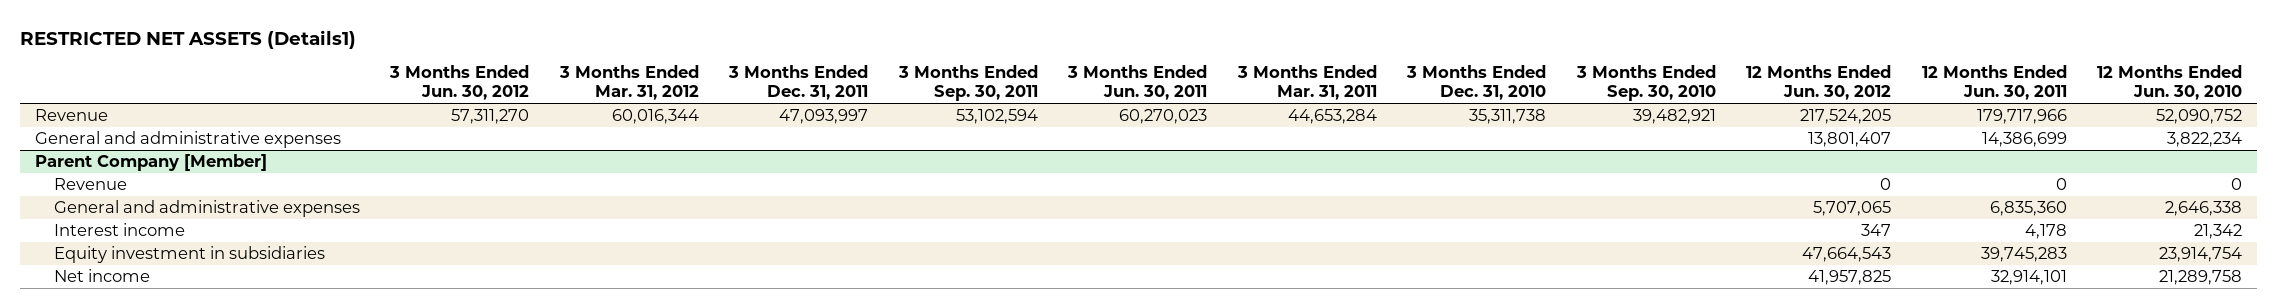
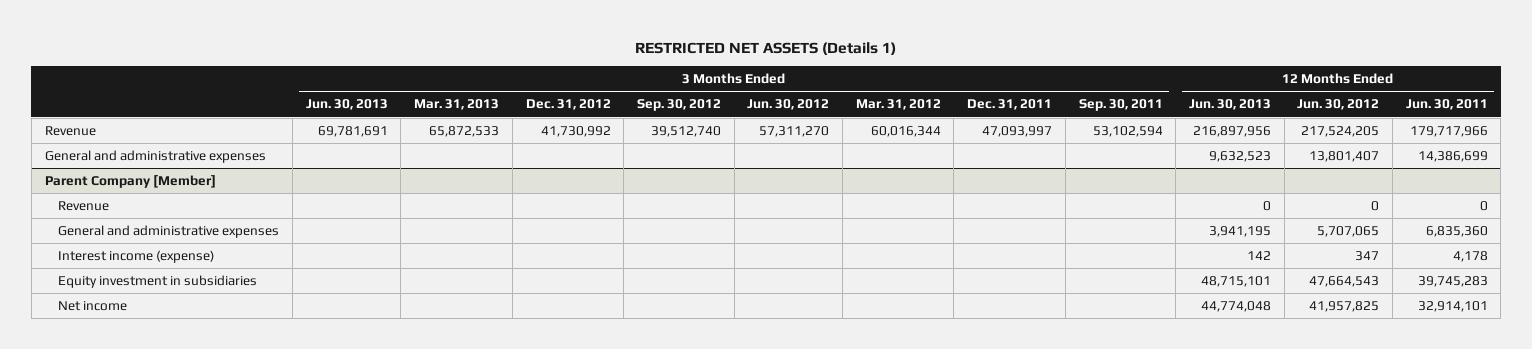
[19,29,356,49] RESTRICTED NET ASSETS (Details1) -> [635,41,897,55] RESTRICTED NET ASSETS (Details 1)
[1067,65,1208,101] 3 Months Ended Jun. 30, 2011 -> none
[1236,65,1377,101] 3 Months Ended Mar. 31, 2011 -> none
[1406,65,1547,101] 3 Months Ended Dec. 31, 2010 -> none
[1575,65,1716,102] 3 Months Ended Sep. 30, 2010 -> none
[2097,65,2243,101] 12 Months Ended Jun. 30, 2010 -> none
none -> [305,99,388,111] Jun. 30, 2013
none -> [414,99,500,111] Mar. 31, 2013
none -> [525,99,611,111] Dec. 31, 2012
none -> [636,99,721,112] Sep. 30, 2012
none -> [1188,99,1271,111] Jun. 30, 2013
[53,223,185,237] Interest income -> [58,249,215,263] Interest income (expense)

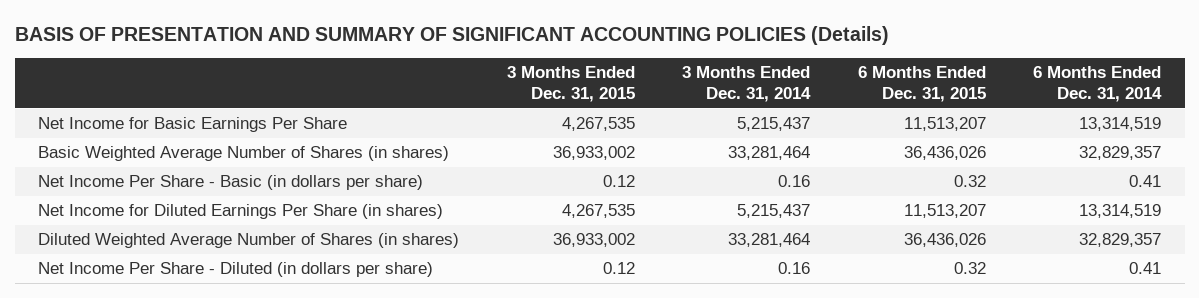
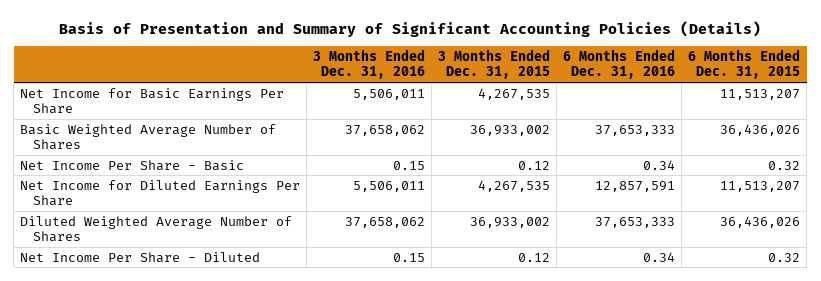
[14,25,889,45] BASIS OF PRESENTATION AND SUMMARY OF SIGNIFICANT ACCOUNTING POLICIES (Details) -> [59,20,762,37] Basis of Presentation and Summary of Significant Accounting Policies (Details)
[682,66,812,103] 3 Months Ended Dec. 31, 2014 -> none
[1033,66,1163,103] 6 Months Ended Dec. 31, 2014 -> none
none -> [313,49,426,80] 3 Months Ended Dec. 31, 2016
none -> [563,49,676,80] 6 Months Ended Dec. 31, 2016
[38,146,450,162] Basic Weighted Average Number of Shares (in shares) -> [20,123,277,150] Basic Weighted Average Number of Shares
[38,175,424,191] Net Income Per Share - Basic (in dollars per share) -> [20,159,245,171] Net Income Per Share - Basic
[38,204,444,220] Net Income for Diluted Earnings Per Share (in shares) -> [20,179,301,206] Net Income for Diluted Earnings Per Share
[38,233,460,249] Diluted Weighted Average Number of Shares (in shares) -> [20,215,293,242] Diluted Weighted Average Number of Shares
[38,262,434,278] Net Income Per Share - Diluted (in dollars per share) -> [20,251,261,263] Net Income Per Share - Diluted

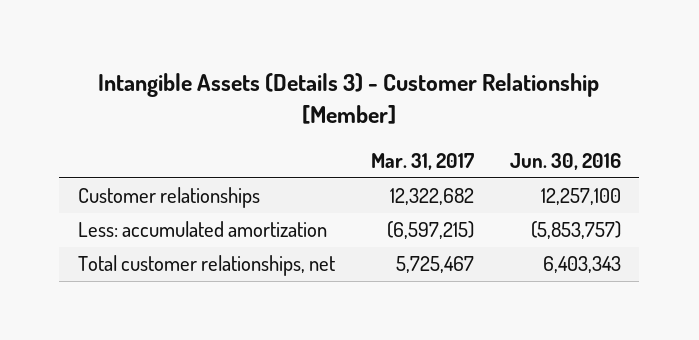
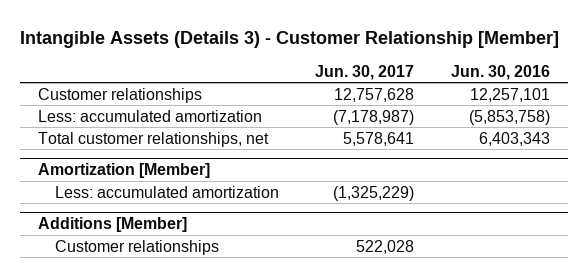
[370,153,474,171] Mar. 31, 2017 -> none
none -> [315,64,415,80] Jun. 30, 2017
[540,188,621,206] 12,257,100 -> [469,87,550,102] 12,257,101
[530,221,621,240] (5,853,757) -> [468,109,550,125] (5,853,758)
none -> [37,162,210,178] Amortization [Member]
none -> [55,185,280,198] Less: accumulated amortization
none -> [37,216,187,232] Additions [Member]
none -> [55,239,220,255] Customer relationships

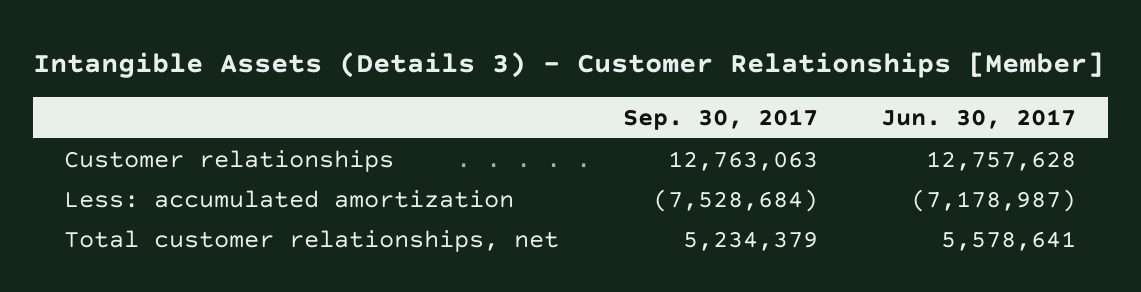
[19,31,559,49] Intangible Assets (Details 3) - Customer Relationship [Member] -> [32,52,1104,79] Intangible Assets (Details 3) - Customer Relationships [Member]
[450,64,550,80] Jun. 30, 2016 -> none
none -> [622,108,818,130] Sep. 30, 2017
[37,162,210,178] Amortization [Member] -> none
[55,185,280,198] Less: accumulated amortization -> none
[37,216,187,232] Additions [Member] -> none
[55,239,220,255] Customer relationships -> none

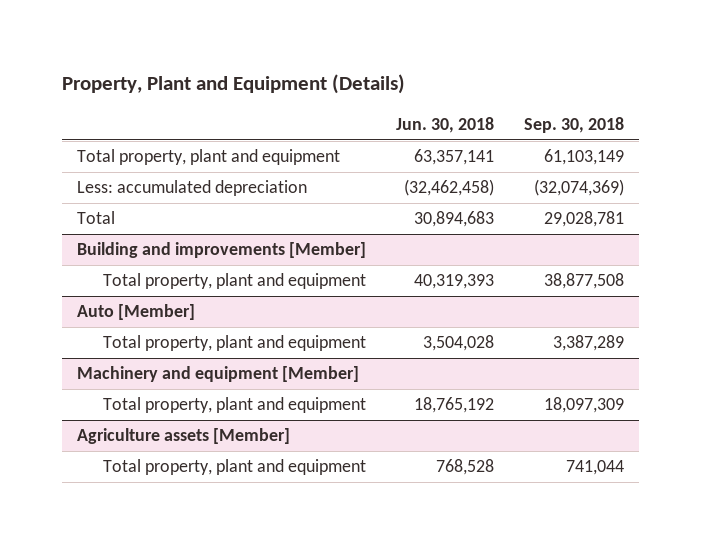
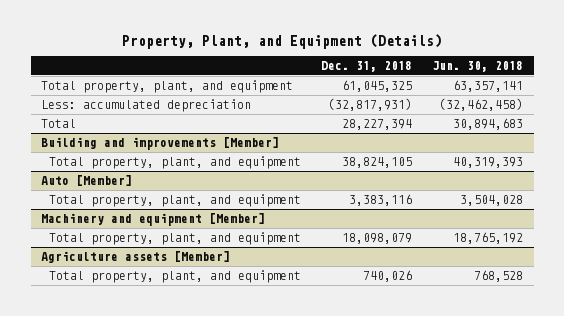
[62,74,406,95] Property, Plant and Equipment (Details) -> [122,34,443,50] Property, Plant, and Equipment (Details)
[523,117,624,134] Sep. 30, 2018 -> none
none -> [321,61,413,73] Dec. 31, 2018
[77,149,341,166] Total property, plant and equipment -> [40,80,293,94] Total property, plant, and equipment
[102,273,366,290] Total property, plant and equipment -> [48,156,301,170] Total property, plant, and equipment
[102,335,366,352] Total property, plant and equipment -> [48,194,301,208] Total property, plant, and equipment
[102,397,366,414] Total property, plant and equipment -> [48,232,301,246] Total property, plant, and equipment
[102,459,366,476] Total property, plant and equipment -> [48,270,301,284] Total property, plant, and equipment

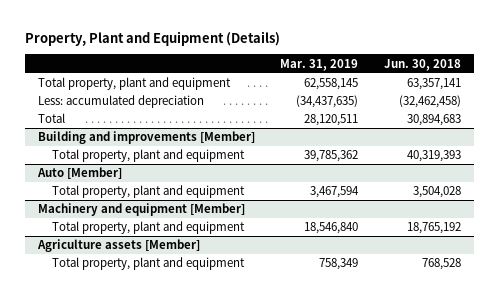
[122,34,443,50] Property, Plant, and Equipment (Details) -> [25,30,281,46] Property, Plant and Equipment (Details)
[321,61,413,73] Dec. 31, 2018 -> none
none -> [280,58,359,71] Mar. 31, 2019
[40,80,293,94] Total property, plant, and equipment -> [37,77,231,91] Total property, plant and equipment
[48,156,301,170] Total property, plant, and equipment -> [51,149,245,163] Total property, plant and equipment
[48,194,301,208] Total property, plant, and equipment -> [51,185,245,199] Total property, plant and equipment
[48,232,301,246] Total property, plant, and equipment -> [51,221,245,235] Total property, plant and equipment
[48,270,301,284] Total property, plant, and equipment -> [51,257,245,271] Total property, plant and equipment

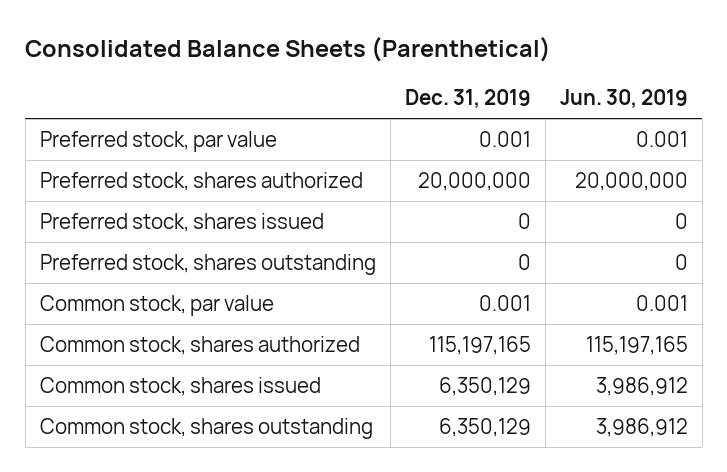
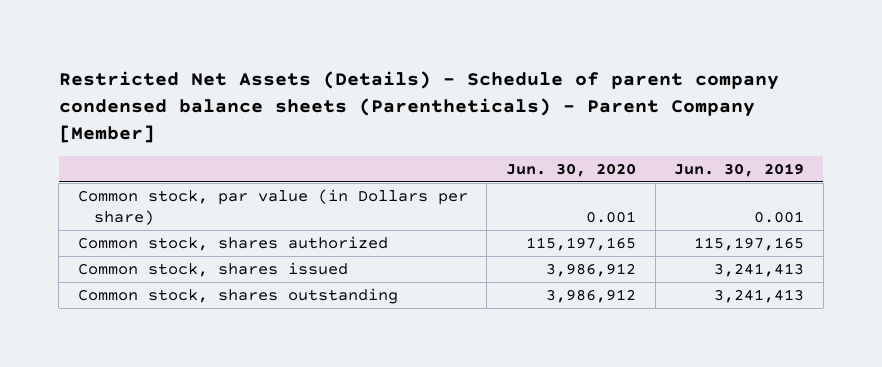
[25,37,552,63] Consolidated Balance Sheets (Parenthetical) -> [58,71,779,143] Restricted Net Assets (Details) - Schedule of parent company condensed balance sheets (Parentheticals) - Parent Company [Member]
[404,89,531,109] Dec. 31, 2019 -> none
none -> [505,162,636,177] Jun. 30, 2020
[39,171,363,191] Preferred stock, shares authorized -> none
[39,212,324,232] Preferred stock, shares issued -> none
[39,253,376,275] Preferred stock, shares outstanding -> none
[39,294,274,316] Common stock, par value -> none
[39,130,277,152] Preferred stock, par value -> [77,189,468,226] Common stock, par value (in Dollars per share)
[595,376,688,396] 3,986,912 -> [714,263,805,278] 3,241,413
[595,417,688,437] 3,986,912 -> [714,289,805,304] 3,241,413

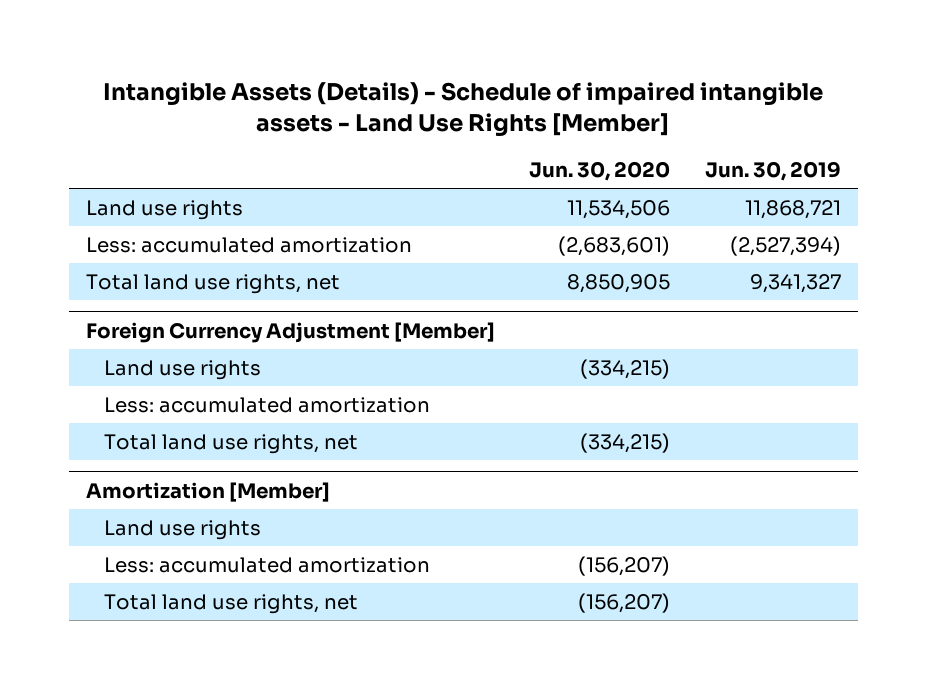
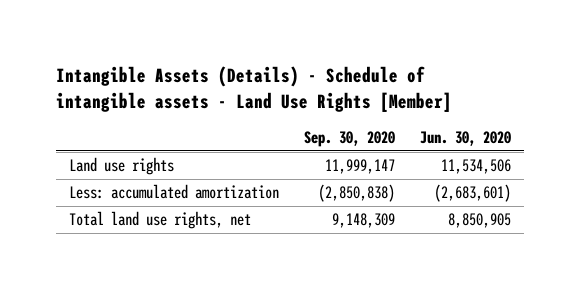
[103,81,824,137] Intangible Assets (Details) - Schedule of impaired intangible assets - Land Use Rights [Member] -> [56,66,453,112] Intangible Assets (Details) - Schedule of intangible assets - Land Use Rights [Member]
[704,160,841,181] Jun. 30, 2019 -> none
none -> [304,131,396,148] Sep. 30, 2020
[85,321,495,343] Foreign Currency Adjustment [Member] -> none
[104,360,262,381] Land use rights -> none
[104,397,431,414] Less: accumulated amortization -> none
[104,434,359,455] Total land use rights, net -> none
[85,481,330,502] Amortization [Member] -> none
[104,520,262,541] Land use rights -> none
[104,557,431,574] Less: accumulated amortization -> none
[104,594,359,615] Total land use rights, net -> none

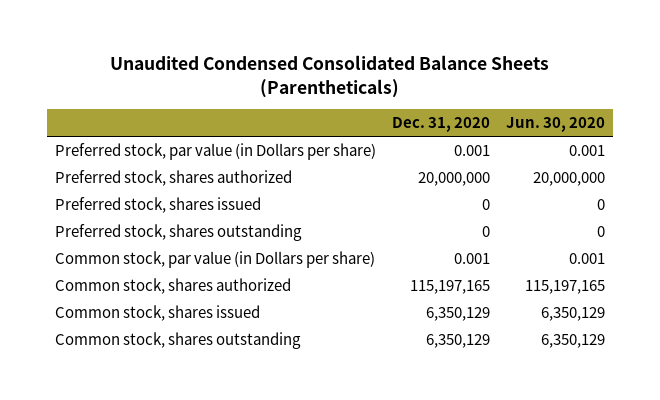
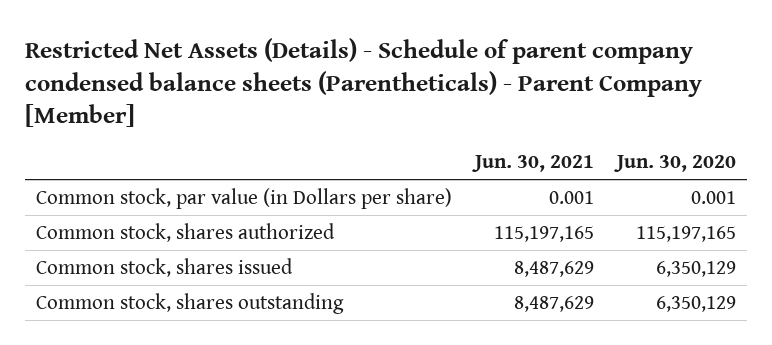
[110,55,550,98] Unaudited Condensed Consolidated Balance Sheets (Parentheticals) -> [25,37,703,128] Restricted Net Assets (Details) - Schedule of parent company condensed balance sheets (Parentheticals) - Parent Company [Member]
[392,117,491,133] Dec. 31, 2020 -> none
none -> [471,155,594,173] Jun. 30, 2021
[54,143,376,161] Preferred stock, par value (in Dollars per share) -> none
[54,170,292,187] Preferred stock, shares authorized -> none
[54,197,261,214] Preferred stock, shares issued -> none
[54,224,302,242] Preferred stock, shares outstanding -> none

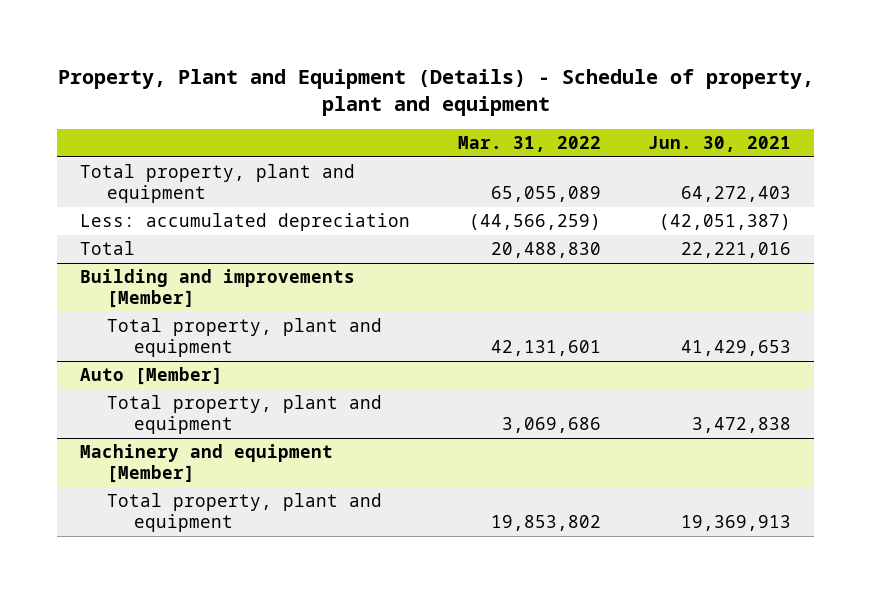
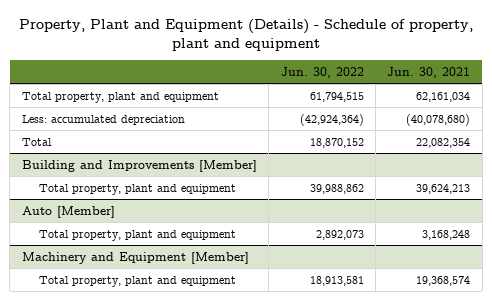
[457,136,601,153] Mar. 31, 2022 -> none
none -> [280,66,364,78] Jun. 30, 2022
[680,186,791,203] 64,272,403 -> [416,91,471,102] 62,161,034
[658,214,791,231] (42,051,387) -> [406,113,471,126] (40,078,680)
[680,242,791,259] 22,221,016 -> [416,137,471,148] 22,082,354
[80,269,356,309] Building and improvements [Member] -> [21,159,257,172] Building and Improvements [Member]
[680,340,791,357] 41,429,653 -> [416,183,471,194] 39,624,213
[691,417,791,434] 3,472,838 -> [422,229,471,240] 3,168,248
[80,444,334,484] Machinery and equipment [Member] -> [21,251,249,264] Machinery and Equipment [Member]
[680,515,791,532] 19,369,913 -> [416,275,471,286] 19,368,574

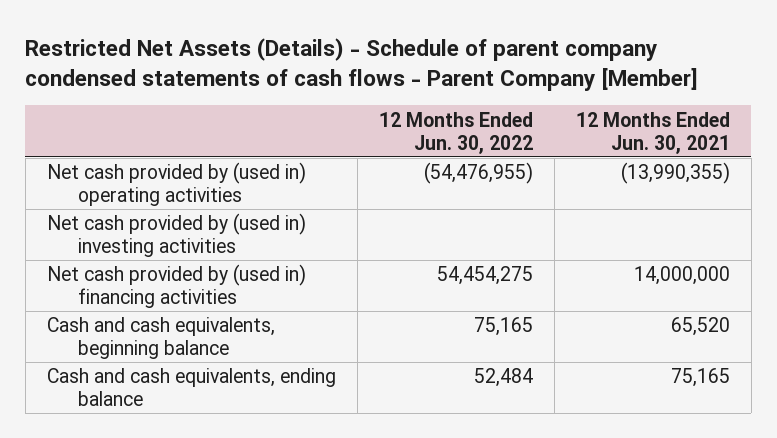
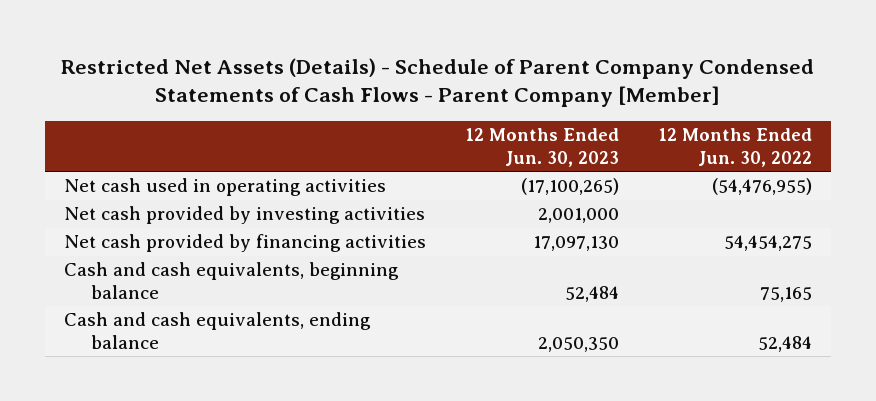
[25,37,699,91] Restricted Net Assets (Details) - Schedule of parent company condensed statements of cash flows - Parent Company [Member] -> [60,57,814,108] Restricted Net Assets (Details) - Schedule of Parent Company Condensed Statements of Cash Flows - Parent Company [Member]
[575,111,730,154] 12 Months Ended Jun. 30, 2021 -> none
none -> [464,128,619,167] 12 Months Ended Jun. 30, 2023
[46,162,306,207] Net cash provided by (used in) operating activities -> [64,178,387,197] Net cash used in operating activities
[46,213,306,258] Net cash provided by (used in) investing activities -> [64,206,426,225] Net cash provided by investing activities
[46,264,306,309] Net cash provided by (used in) financing activities -> [64,234,427,253] Net cash provided by financing activities

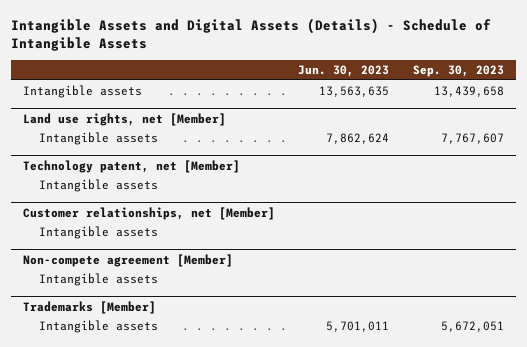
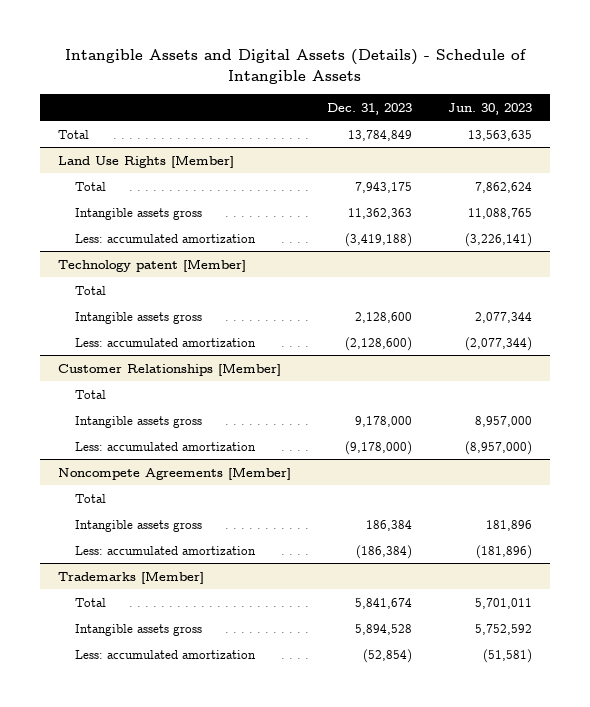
[412,64,504,77] Sep. 30, 2023 -> none
none -> [326,102,412,115] Dec. 31, 2023
[22,85,142,99] Intangible assets -> [58,129,90,139] Total
[22,112,226,126] Land use rights, net [Member] -> [58,154,235,168] Land Use Rights [Member]
[38,132,158,146] Intangible assets -> [75,181,107,191] Total
none -> [75,207,203,220] Intangible assets gross
none -> [75,233,257,243] Less: accumulated amortization
[22,159,240,173] Technology patent, net [Member] -> [58,258,247,272] Technology patent [Member]
[38,179,158,193] Intangible assets -> [75,285,107,295] Total
none -> [75,311,203,324] Intangible assets gross
none -> [75,337,257,347] Less: accumulated amortization
[22,206,275,220] Customer relationships, net [Member] -> [58,362,282,376] Customer Relationships [Member]
[38,226,158,240] Intangible assets -> [75,389,107,399] Total
none -> [75,415,203,428] Intangible assets gross
none -> [75,441,257,451] Less: accumulated amortization
[22,253,233,267] Non-compete agreement [Member] -> [58,466,292,480] Noncompete Agreements [Member]
[38,273,158,287] Intangible assets -> [75,493,107,503] Total
none -> [75,519,203,532] Intangible assets gross
none -> [75,545,257,555] Less: accumulated amortization
[38,320,158,334] Intangible assets -> [75,597,107,607] Total
none -> [75,623,203,636] Intangible assets gross
none -> [75,649,257,659] Less: accumulated amortization

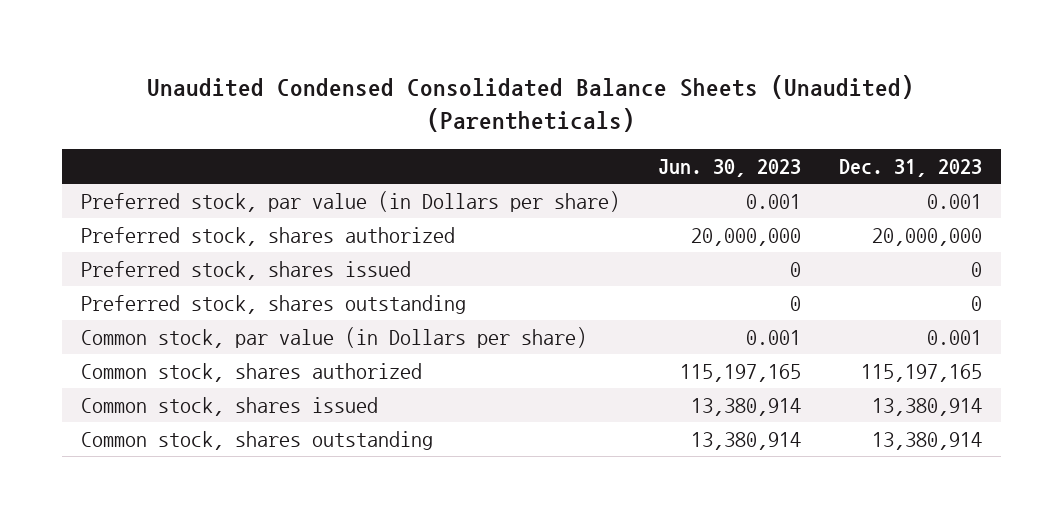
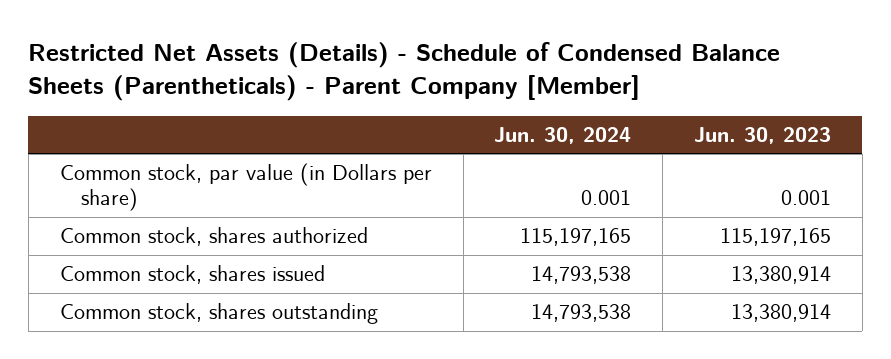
[147,74,915,132] Unaudited Condensed Consolidated Balance Sheets (Unaudited) (Parentheticals) -> [28,42,781,102] Restricted Net Assets (Details) - Schedule of Condensed Balance Sheets (Parentheticals) - Parent Company [Member]
[839,159,983,178] Dec. 31, 2023 -> none
none -> [494,127,632,145] Jun. 30, 2024
[80,190,620,212] Preferred stock, par value (in Dollars per share) -> none
[80,226,455,246] Preferred stock, shares authorized -> none
[80,260,411,280] Preferred stock, shares issued -> none
[80,294,466,314] Preferred stock, shares outstanding -> none

